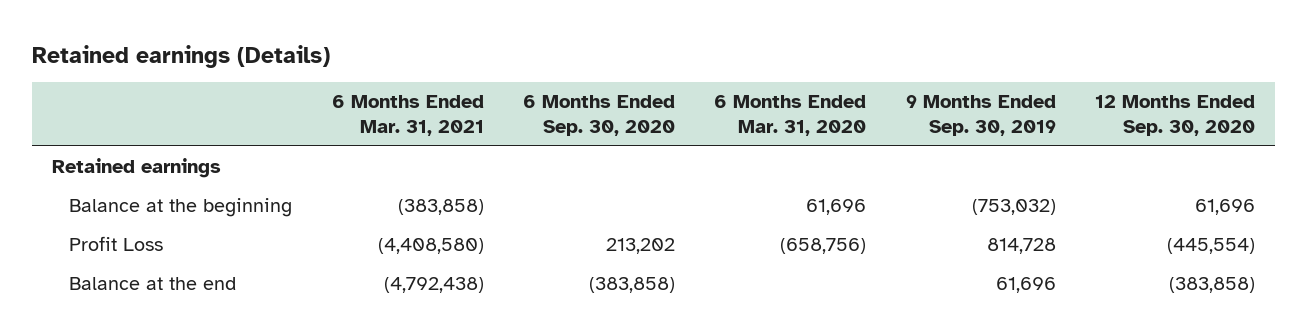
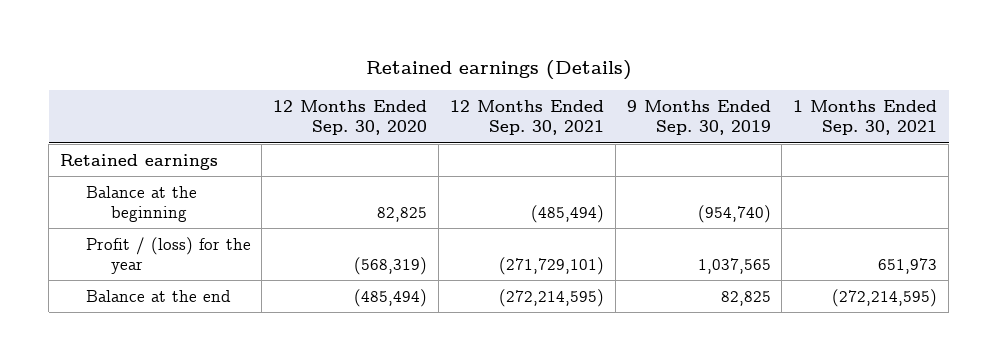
[331,95,484,136] 6 Months Ended Mar. 31, 2021 -> none
[523,95,676,136] 6 Months Ended Sep. 30, 2020 -> none
[714,95,867,136] 6 Months Ended Mar. 31, 2020 -> none
none -> [449,99,604,136] 12 Months Ended Sep. 30, 2021
none -> [793,99,938,136] 1 Months Ended Sep. 30, 2021
[971,199,1056,216] (753,032) -> [697,204,771,223] (954,740)
[1195,199,1256,216] 61,696 -> [377,206,428,222] 82,825
[69,236,164,252] Profit Loss -> [85,236,251,274] Profit / (loss) for the year
[986,238,1056,255] 814,728 -> [697,257,771,274] 1,037,565
[1167,238,1256,255] (445,554) -> [354,256,428,275] (568,319)
[995,277,1056,294] 61,696 -> [720,290,771,306] 82,825
[1169,277,1256,294] (383,858) -> [354,288,428,307] (485,494)

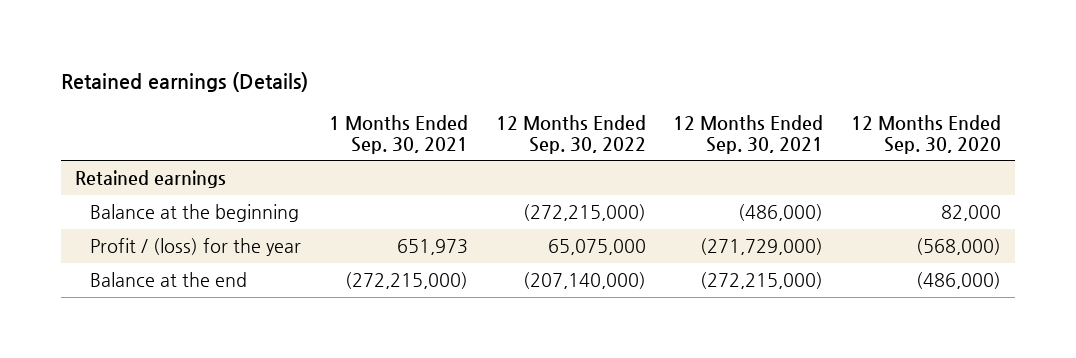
[626,99,771,136] 9 Months Ended Sep. 30, 2019 -> none
none -> [495,114,646,154] 12 Months Ended Sep. 30, 2022
[377,206,428,222] 82,825 -> [941,204,1002,221] 82,000
[530,204,604,223] (485,494) -> [738,203,824,221] (486,000)
[354,256,428,275] (568,319) -> [916,237,1002,255] (568,000)
[498,256,604,275] (271,729,101) -> [700,237,824,255] (271,729,000)
[354,288,428,307] (485,494) -> [916,271,1002,289] (486,000)
[498,288,604,307] (272,214,595) -> [700,271,824,289] (272,215,000)
[832,288,938,307] (272,214,595) -> [344,271,468,289] (272,215,000)

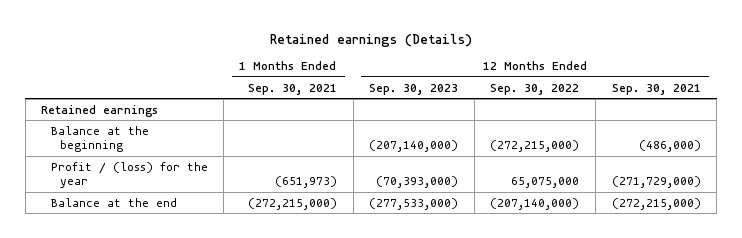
[851,114,1002,154] 12 Months Ended Sep. 30, 2020 -> none
none -> [369,83,459,95] Sep. 30, 2023
[396,238,468,255] 651,973 -> [274,176,337,189] (651,973)

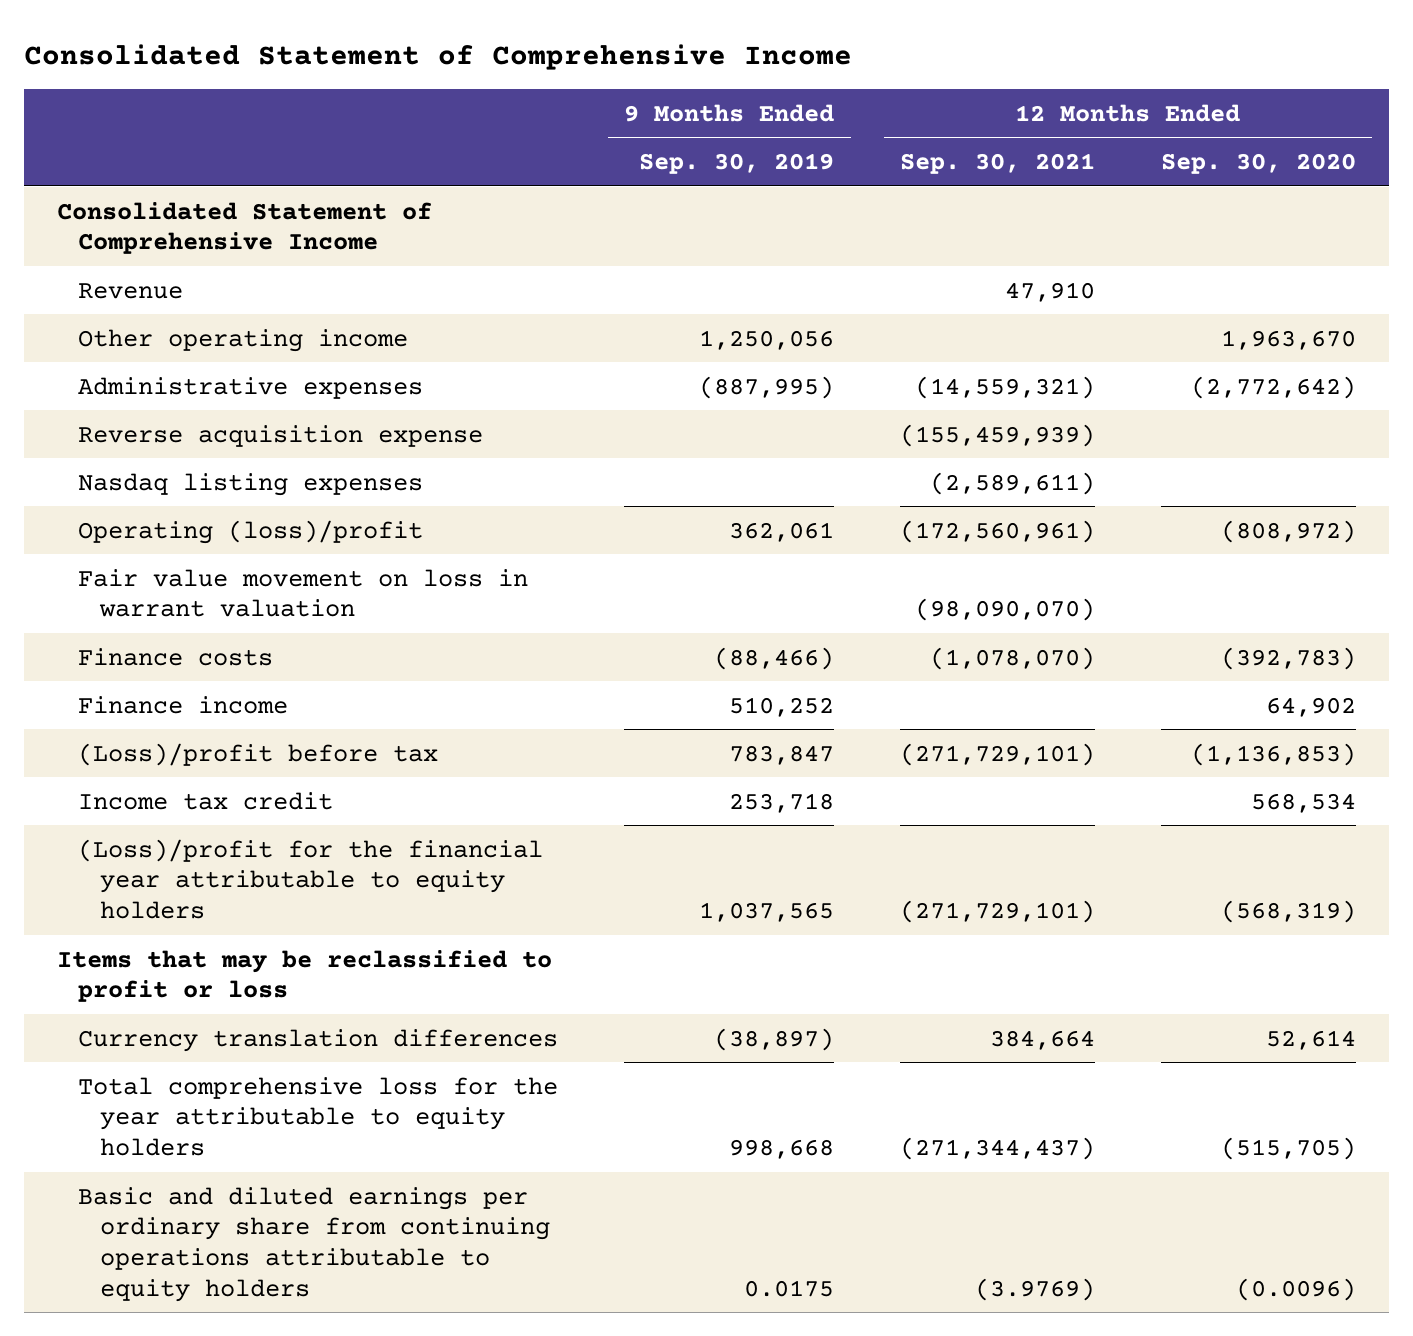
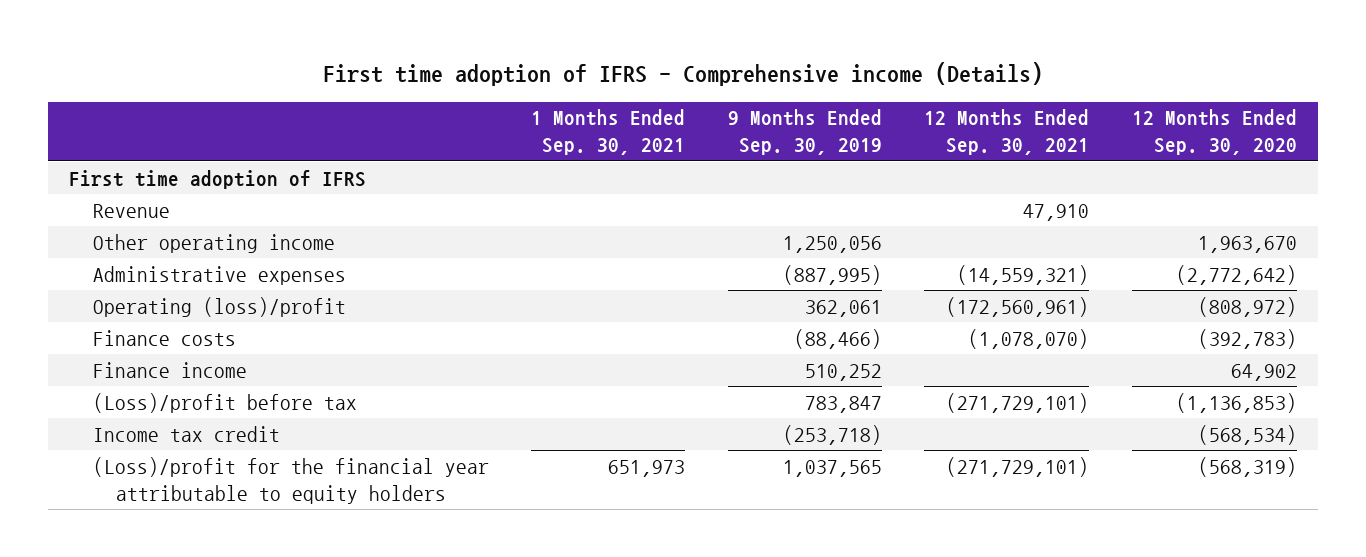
[23,43,852,70] Consolidated Statement of Comprehensive Income -> [323,61,1044,86] First time adoption of IFRS - Comprehensive income (Details)
none -> [531,109,686,156] 1 Months Ended Sep. 30, 2021
[56,201,432,255] Consolidated Statement of Comprehensive Income -> none
none -> [69,169,367,189] First time adoption of IFRS
[78,424,484,447] Reverse acquisition expense -> none
[78,472,424,496] Nasdaq listing expenses -> none
[78,568,529,618] Fair value movement on loss in warrant valuation -> none
[729,792,835,813] 253,718 -> [782,424,882,445] (253,718)
[1250,792,1356,813] 568,534 -> [1197,424,1297,445] (568,534)
[56,949,552,1003] Items that may be reclassified to profit or loss -> none
[78,1028,559,1052] Currency translation differences -> none
[78,1076,559,1157] Total comprehensive loss for the year attributable to equity holders -> none
[78,1186,551,1302] Basic and diluted earnings per ordinary share from continuing operations attributable to equity holders -> none

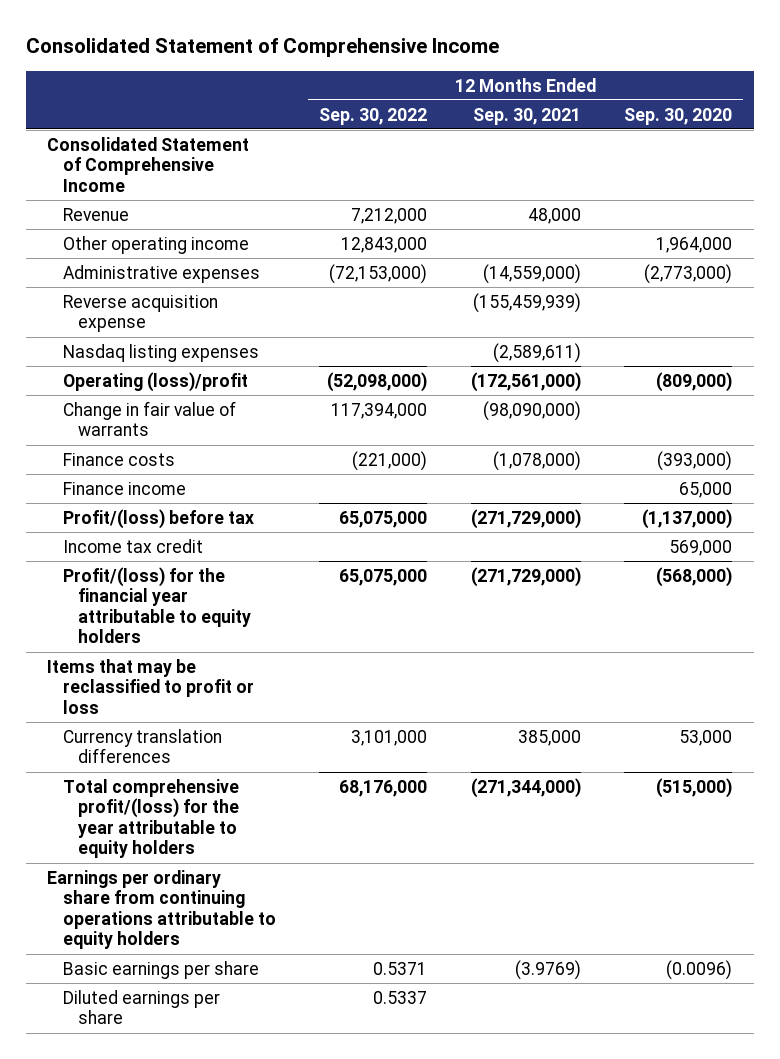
[323,61,1044,86] First time adoption of IFRS - Comprehensive income (Details) -> [25,38,499,58] Consolidated Statement of Comprehensive Income
[531,109,686,156] 1 Months Ended Sep. 30, 2021 -> none
[727,109,882,156] 9 Months Ended Sep. 30, 2019 -> none
none -> [319,107,428,125] Sep. 30, 2022
[69,169,367,189] First time adoption of IFRS -> none
none -> [47,136,250,192] Consolidated Statement of Comprehensive Income
[1023,203,1090,221] 47,910 -> [527,207,581,224] 48,000
[1197,235,1297,253] 1,963,670 -> [656,236,733,253] 1,964,000
[957,264,1090,285] (14,559,321) -> [482,263,581,284] (14,559,000)
[1175,264,1297,285] (2,772,642) -> [644,263,733,284] (2,773,000)
none -> [62,294,218,333] Reverse acquisition expense
none -> [62,343,259,362] Nasdaq listing expenses
[946,296,1090,317] (172,560,961) -> [470,371,581,392] (172,561,000)
[1197,296,1297,317] (808,972) -> [656,371,733,392] (809,000)
none -> [62,400,236,437] Change in fair value of warrants
[968,328,1090,349] (1,078,070) -> [492,450,581,471] (1,078,000)
[1197,328,1297,349] (392,783) -> [657,450,733,471] (393,000)
[1230,363,1297,381] 64,902 -> [679,481,733,498] 65,000
[92,392,357,413] (Loss)/profit before tax -> [62,508,254,529] Profit/(loss) before tax
[946,392,1090,413] (271,729,101) -> [470,508,581,529] (271,729,000)
[1175,392,1297,413] (1,136,853) -> [642,508,733,529] (1,137,000)
[1197,424,1297,445] (568,534) -> [669,539,733,556] 569,000
[92,456,489,504] (Loss)/profit for the financial year attributable to equity holders -> [62,566,252,644] Profit/(loss) for the financial year attributable to equity holders
[946,456,1090,477] (271,729,101) -> [470,566,581,587] (271,729,000)
[1197,456,1297,477] (568,319) -> [656,566,733,587] (568,000)
none -> [47,658,254,714] Items that may be reclassified to profit or loss
none -> [62,728,222,764] Currency translation differences
none -> [62,778,240,859] Total comprehensive profit/(loss) for the year attributable to equity holders
none -> [47,869,276,950] Earnings per ordinary share from continuing operations attributable to equity holders
none -> [62,960,259,979] Basic earnings per share
none -> [62,989,220,1025] Diluted earnings per share

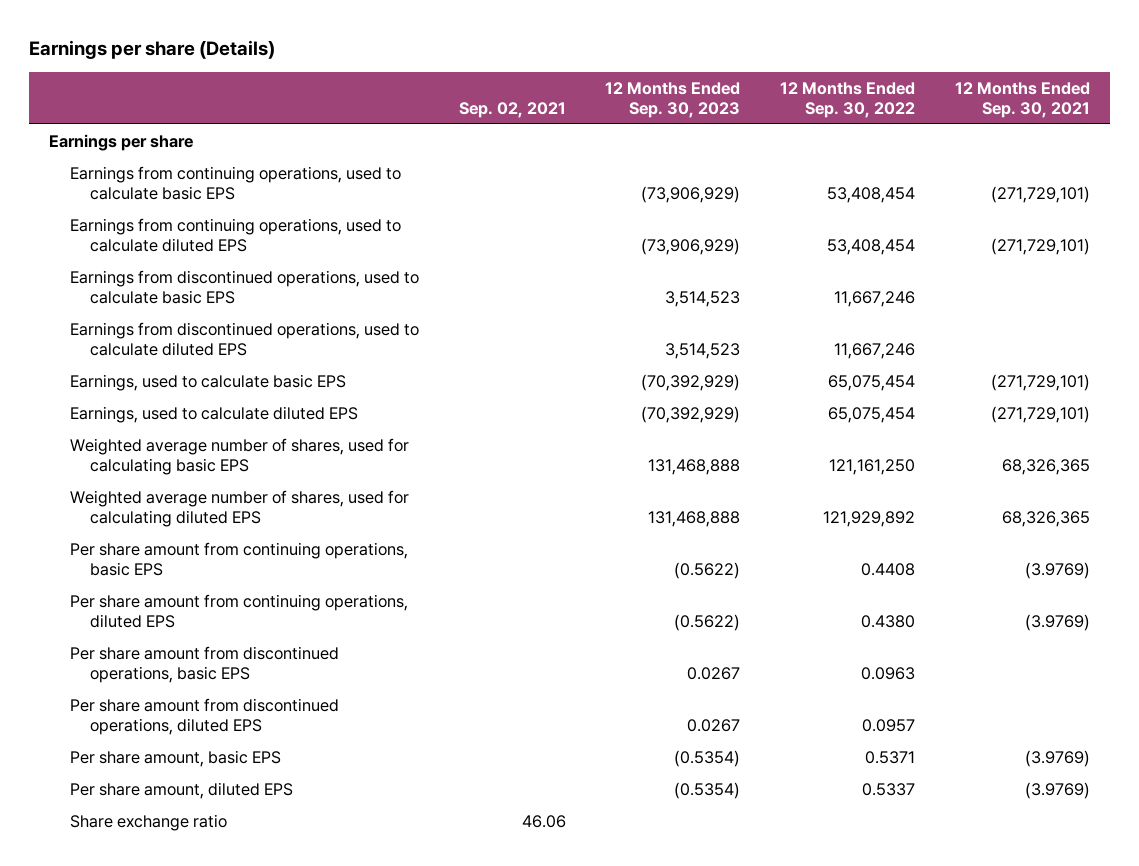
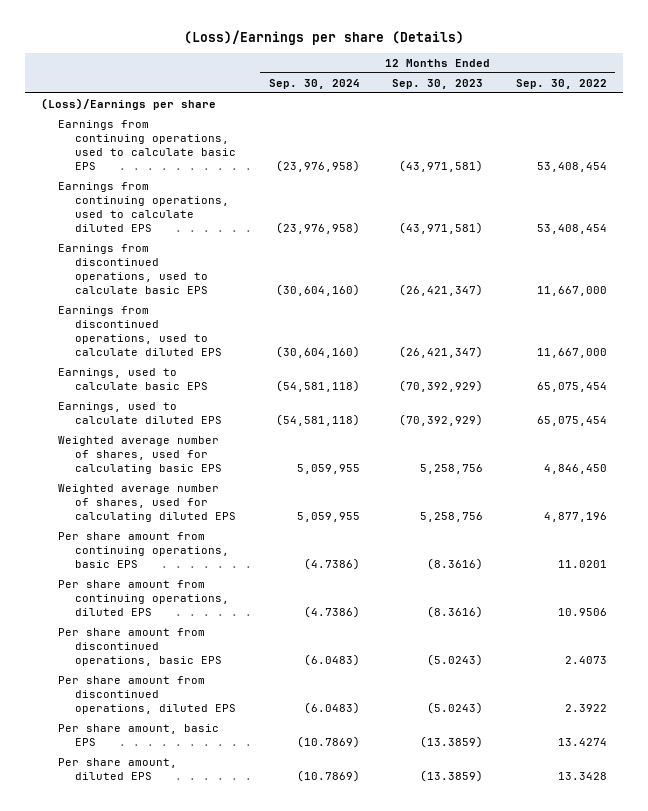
[29,40,276,60] Earnings per share (Details) -> [183,29,464,45] (Loss)/Earnings per share (Details)
[458,101,566,118] Sep. 02, 2021 -> none
[954,81,1090,118] 12 Months Ended Sep. 30, 2021 -> none
none -> [268,78,360,89] Sep. 30, 2024
[49,133,194,151] Earnings per share -> [40,97,216,110] (Loss)/Earnings per share
[641,185,741,203] (73,906,929) -> [399,159,484,172] (43,971,581)
[641,237,741,255] (73,906,929) -> [399,221,484,234] (43,971,581)
[665,290,741,307] 3,514,523 -> [399,283,484,296] (26,421,347)
[834,290,916,307] 11,667,246 -> [536,285,607,296] 11,667,000
[665,342,741,359] 3,514,523 -> [399,345,484,358] (26,421,347)
[834,342,916,359] 11,667,246 -> [536,347,607,358] 11,667,000
[69,813,227,831] Share exchange ratio -> none
[648,458,741,475] 131,468,888 -> [420,463,484,474] 5,258,756
[829,458,916,475] 121,161,250 -> [543,463,607,474] 4,846,450
[648,510,741,527] 131,468,888 -> [420,511,484,522] 5,258,756
[823,510,916,527] 121,929,892 -> [543,511,607,522] 4,877,196
[674,561,741,579] (0.5622) -> [427,557,484,570] (8.3616)
[861,562,916,576] 0.4408 -> [557,559,607,568] 11.0201
[674,613,741,631] (0.5622) -> [427,605,484,618] (8.3616)
[861,614,916,628] 0.4380 -> [557,607,607,616] 10.9506
[687,666,741,680] 0.0267 -> [427,653,484,666] (5.0243)
[861,666,916,680] 0.0963 -> [564,655,607,664] 2.4073
[687,718,741,732] 0.0267 -> [427,701,484,714] (5.0243)
[862,718,916,732] 0.0957 -> [564,703,607,712] 2.3922
[674,749,741,767] (0.5354) -> [420,735,484,748] (13.3859)
[865,750,916,764] 0.5371 -> [557,737,607,746] 13.4274
[674,781,741,799] (0.5354) -> [420,769,484,782] (13.3859)
[862,782,916,796] 0.5337 -> [557,771,607,780] 13.3428

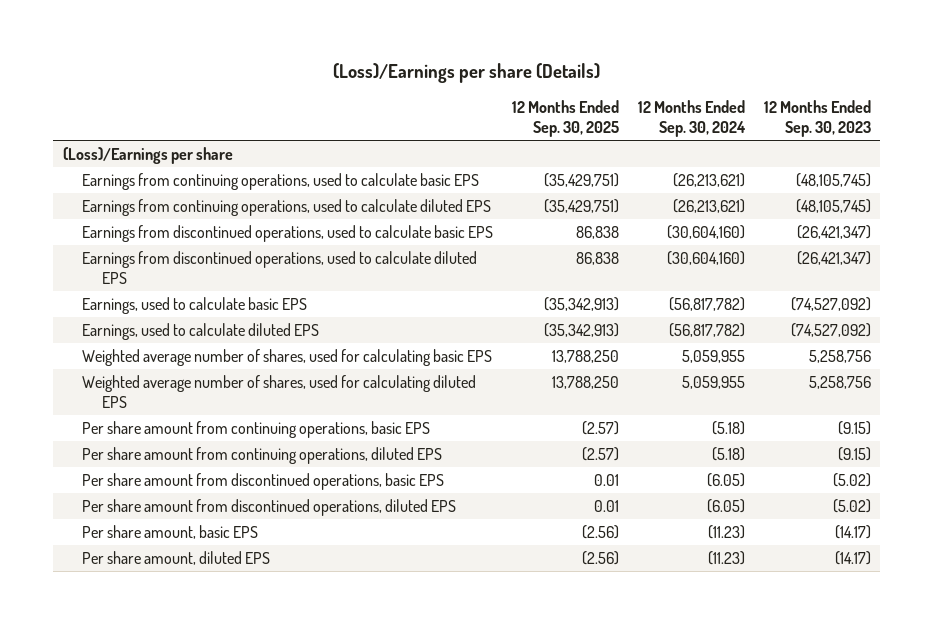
[515,78,607,89] Sep. 30, 2022 -> none
none -> [512,99,620,137] 12 Months Ended Sep. 30, 2025
[275,159,360,172] (23,976,958) -> [672,172,745,187] (26,213,621)
[399,159,484,172] (43,971,581) -> [795,172,871,187] (48,105,745)
[275,221,360,234] (23,976,958) -> [672,198,745,213] (26,213,621)
[399,221,484,234] (43,971,581) -> [795,198,871,213] (48,105,745)
[275,379,360,392] (54,581,118) -> [668,296,745,311] (56,817,782)
[399,379,484,392] (70,392,929) -> [790,296,871,311] (74,527,092)
[275,413,360,426] (54,581,118) -> [668,322,745,337] (56,817,782)
[399,413,484,426] (70,392,929) -> [790,322,871,337] (74,527,092)
[303,557,360,570] (4.7386) -> [711,420,745,435] (5.18)
[427,557,484,570] (8.3616) -> [837,420,871,435] (9.15)
[303,605,360,618] (4.7386) -> [711,446,745,461] (5.18)
[427,605,484,618] (8.3616) -> [837,446,871,461] (9.15)
[303,653,360,666] (6.0483) -> [706,472,745,487] (6.05)
[427,653,484,666] (5.0243) -> [832,472,871,487] (5.02)
[303,701,360,714] (6.0483) -> [706,498,745,513] (6.05)
[427,701,484,714] (5.0243) -> [832,498,871,513] (5.02)
[296,735,360,748] (10.7869) -> [707,524,745,539] (11.23)
[420,735,484,748] (13.3859) -> [834,524,871,539] (14.17)
[296,769,360,782] (10.7869) -> [707,550,745,565] (11.23)
[420,769,484,782] (13.3859) -> [834,550,871,565] (14.17)

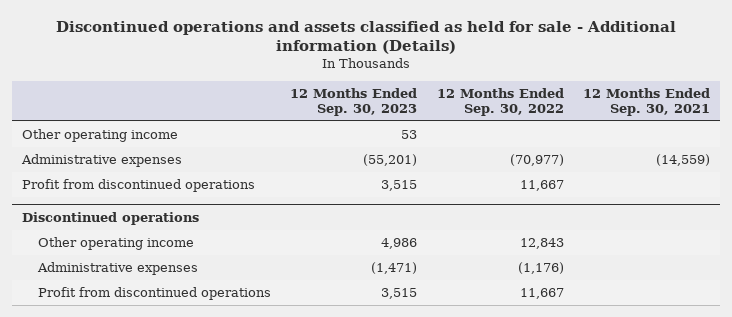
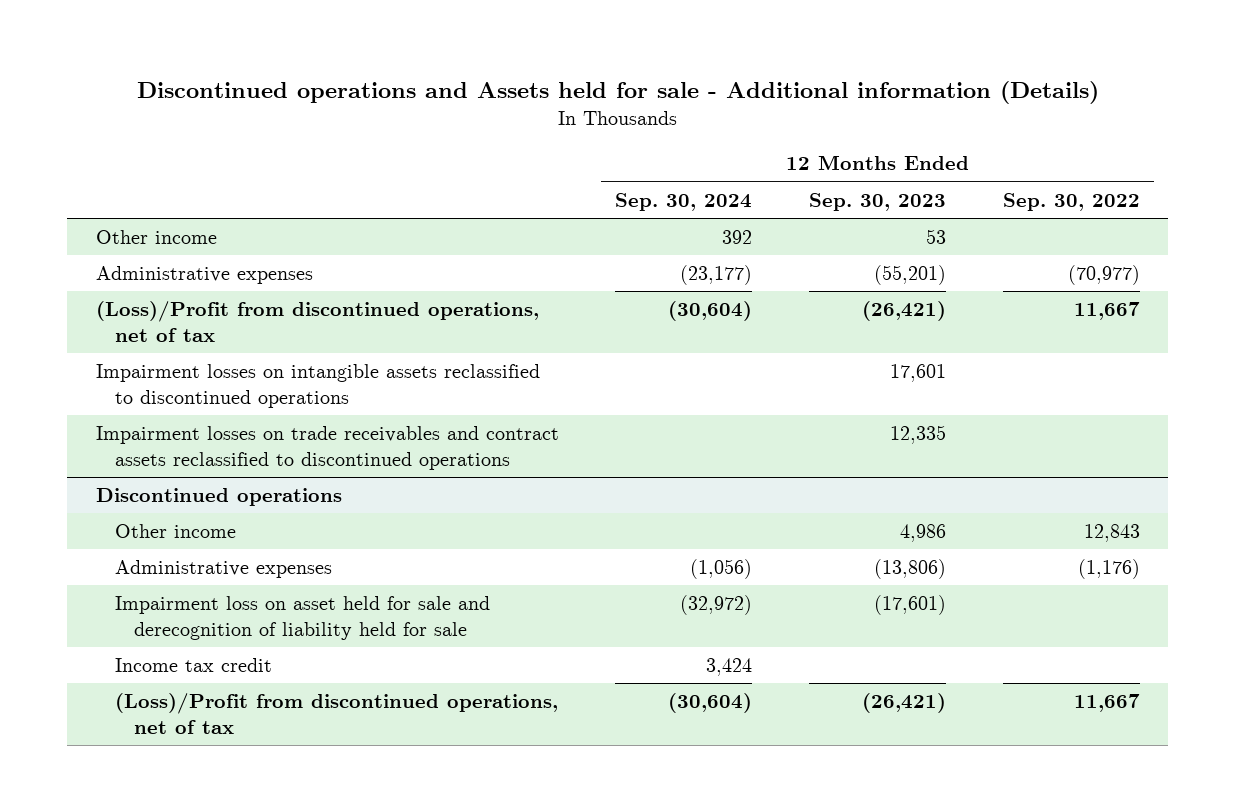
[56,20,677,55] Discontinued operations and assets classified as held for sale - Additional information (Details) -> [136,81,1099,105] Discontinued operations and Assets held for sale - Additional information (Details)
[583,87,711,117] 12 Months Ended Sep. 30, 2021 -> none
none -> [615,192,753,211] Sep. 30, 2024
[21,129,178,143] Other operating income -> [95,230,217,245] Other income
[21,179,255,193] Profit from discontinued operations -> [95,301,539,342] (Loss)/Profit from discontinued operations, net of tax
[381,180,418,192] 3,515 -> [862,301,947,322] (26,421)
none -> [95,364,540,408] Impairment losses on intangible assets reclassified to discontinued operations
none -> [95,426,559,470] Impairment losses on trade receivables and contract assets reclassified to discontinued operations
[37,237,194,251] Other operating income -> [114,524,236,539] Other income
[371,262,418,275] (1,471) -> [874,559,947,580] (13,806)
none -> [114,596,490,640] Impairment loss on asset held for sale and derecognition of liability held for sale
none -> [114,658,272,673] Income tax credit
[37,287,271,301] Profit from discontinued operations -> [114,693,558,734] (Loss)/Profit from discontinued operations, net of tax
[381,288,418,300] 3,515 -> [862,693,947,714] (26,421)

